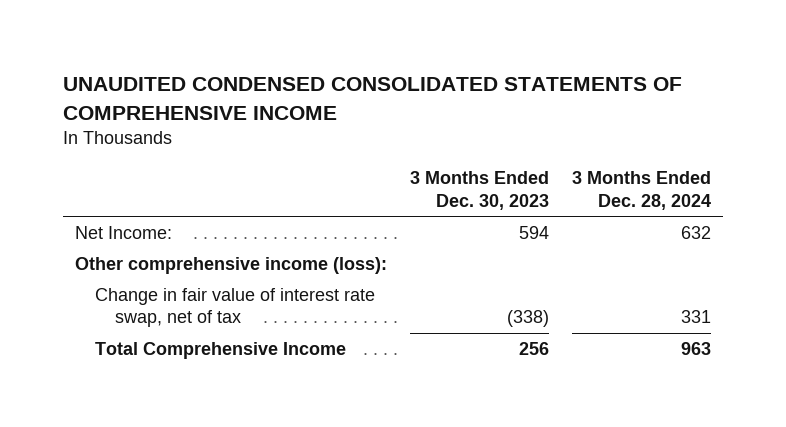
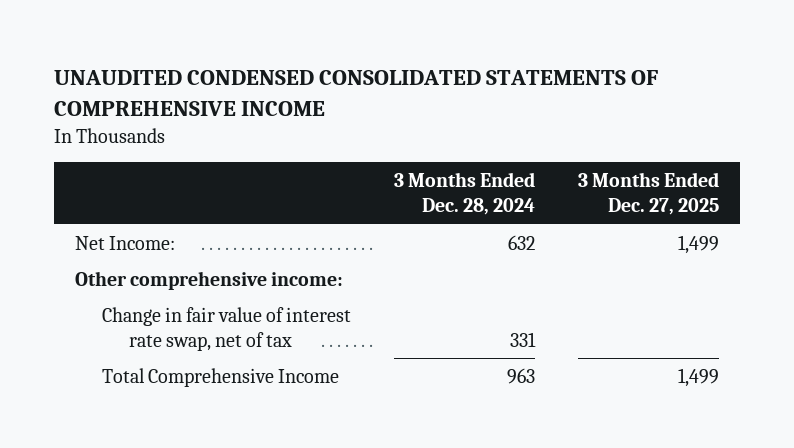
[409,171,549,210] 3 Months Ended Dec. 30, 2023 -> none
none -> [577,172,719,216] 3 Months Ended Dec. 27, 2025
[74,256,387,274] Other comprehensive income (loss): -> [75,270,344,290] Other comprehensive income:

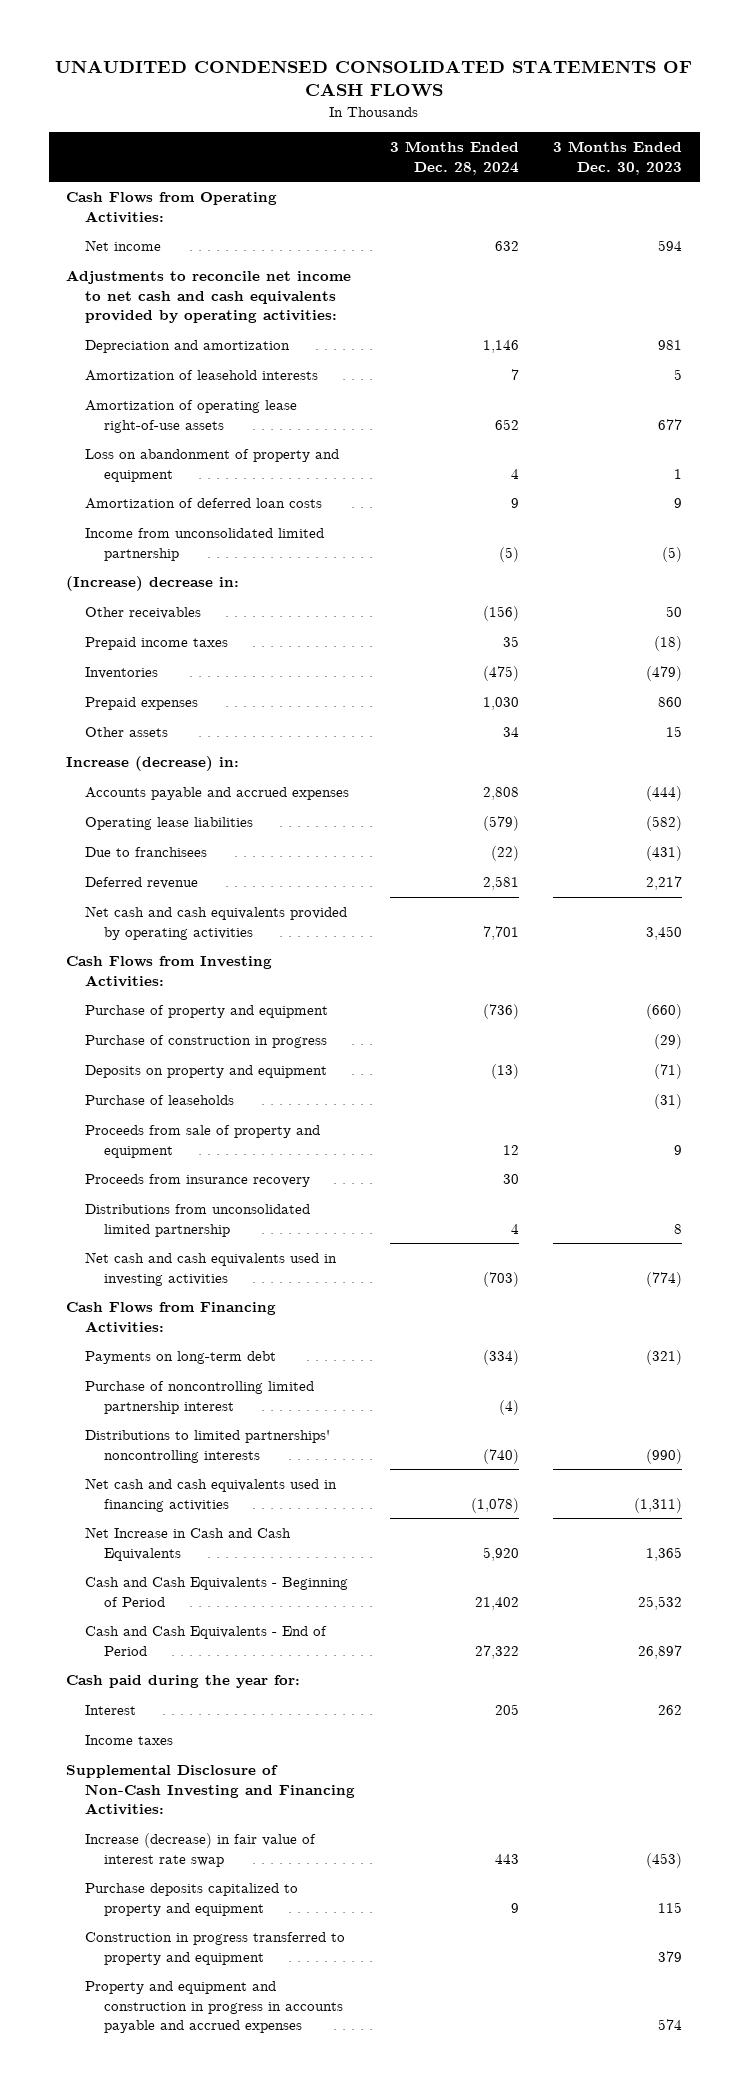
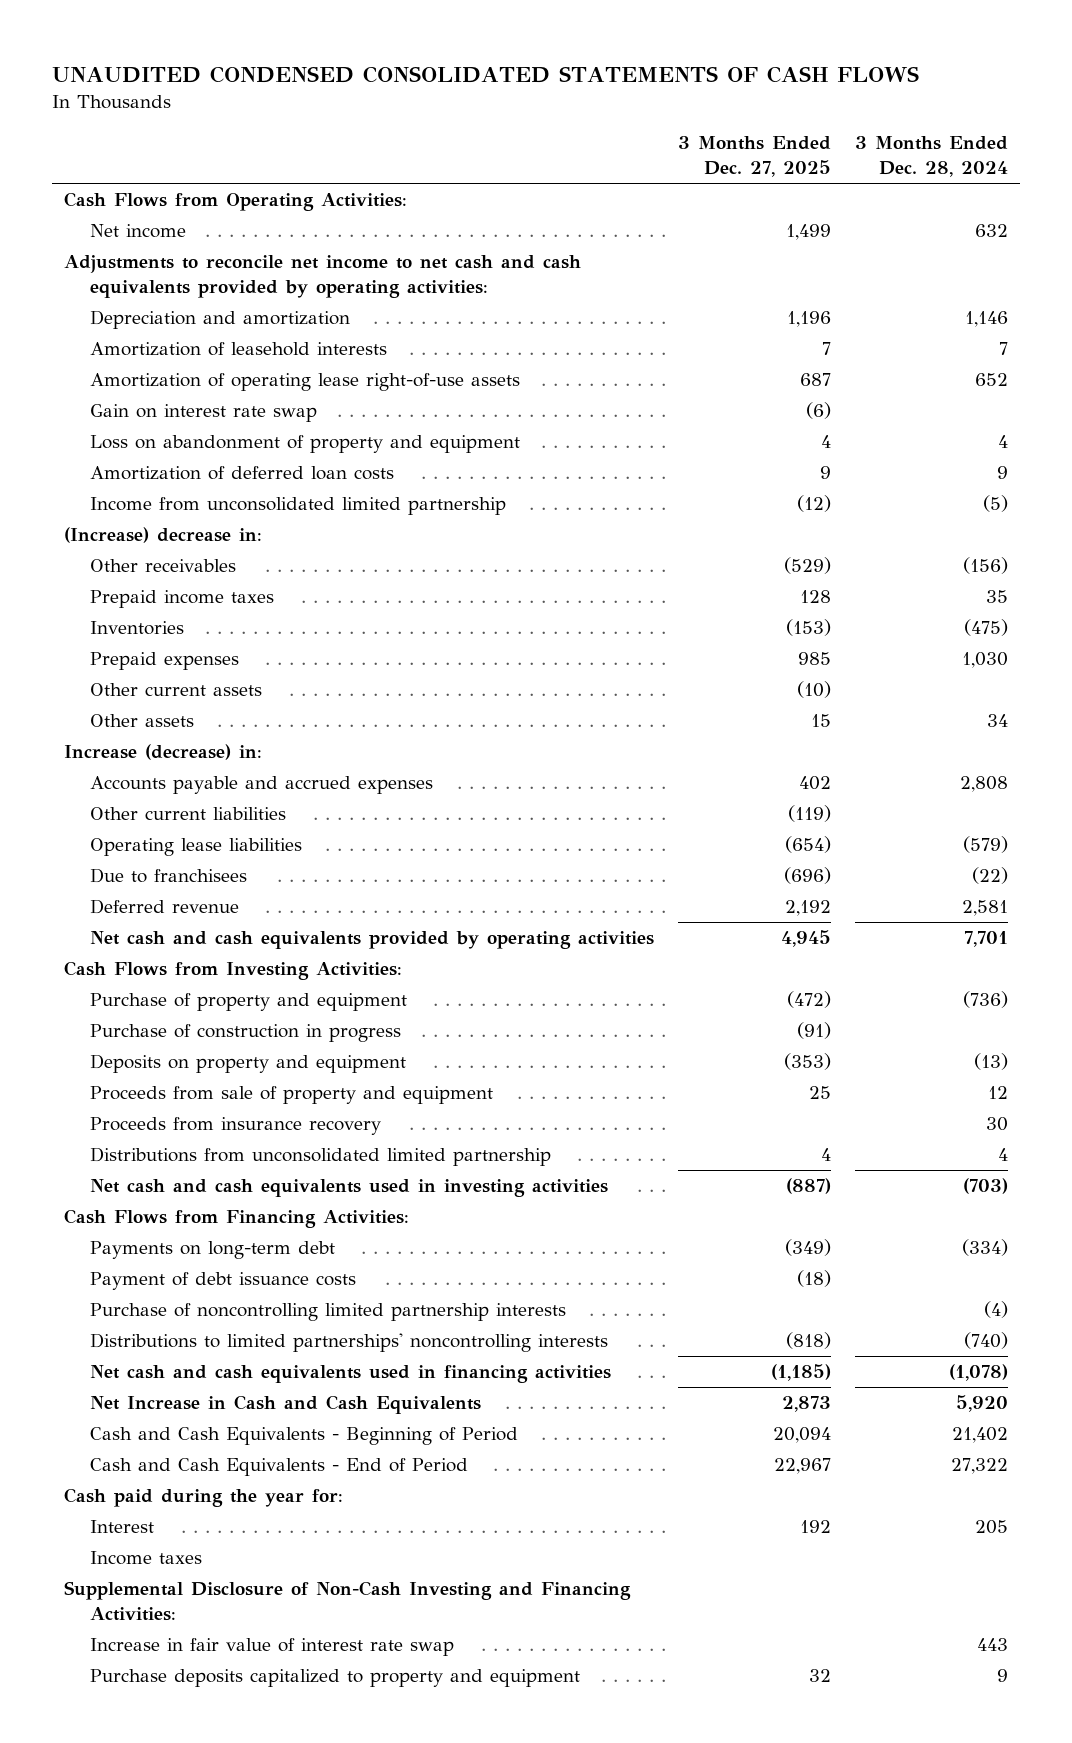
[553,141,683,175] 3 Months Ended Dec. 30, 2023 -> none
none -> [678,136,832,178] 3 Months Ended Dec. 27, 2025
none -> [90,404,318,423] Gain on interest rate swap
none -> [90,683,263,697] Other current assets
none -> [90,807,287,821] Other current liabilities
[85,1095,235,1106] Purchase of leaseholds -> none
none -> [90,1272,357,1291] Payment of debt issuance costs
[85,1381,315,1414] Purchase of noncontrolling limited partnership interest -> [90,1303,567,1322] Purchase of noncontrolling limited partnership interests
[85,1833,317,1867] Increase (decrease) in fair value of interest rate swap -> [90,1638,455,1657] Increase in fair value of interest rate swap
[85,1932,346,1965] Construction in progress transferred to property and equipment -> none
[85,1981,344,2034] Property and equipment and construction in progress in accounts payable and accrued expenses -> none

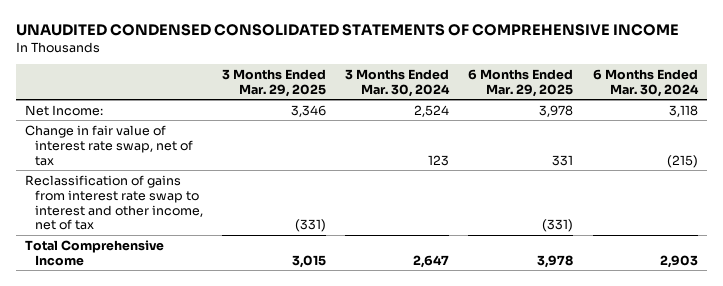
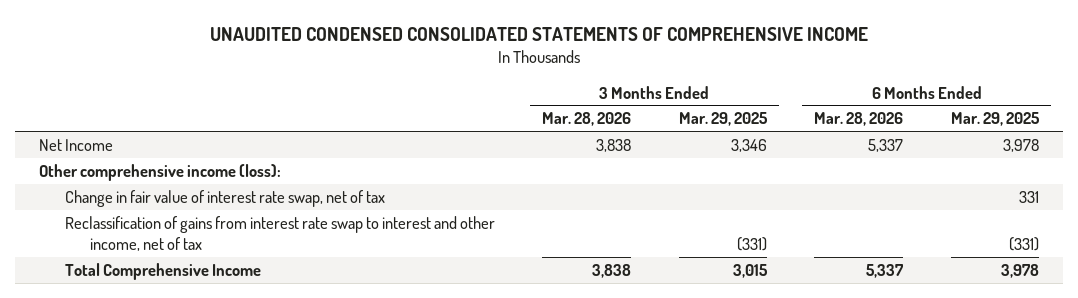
[345,68,451,97] 3 Months Ended Mar. 30, 2024 -> none
[592,68,699,97] 6 Months Ended Mar. 30, 2024 -> none
none -> [542,112,632,127] Mar. 28, 2026
none -> [814,112,904,127] Mar. 28, 2026
[25,104,104,116] Net Income: -> [39,138,114,151] Net Income
none -> [39,163,282,181] Other comprehensive income (loss):

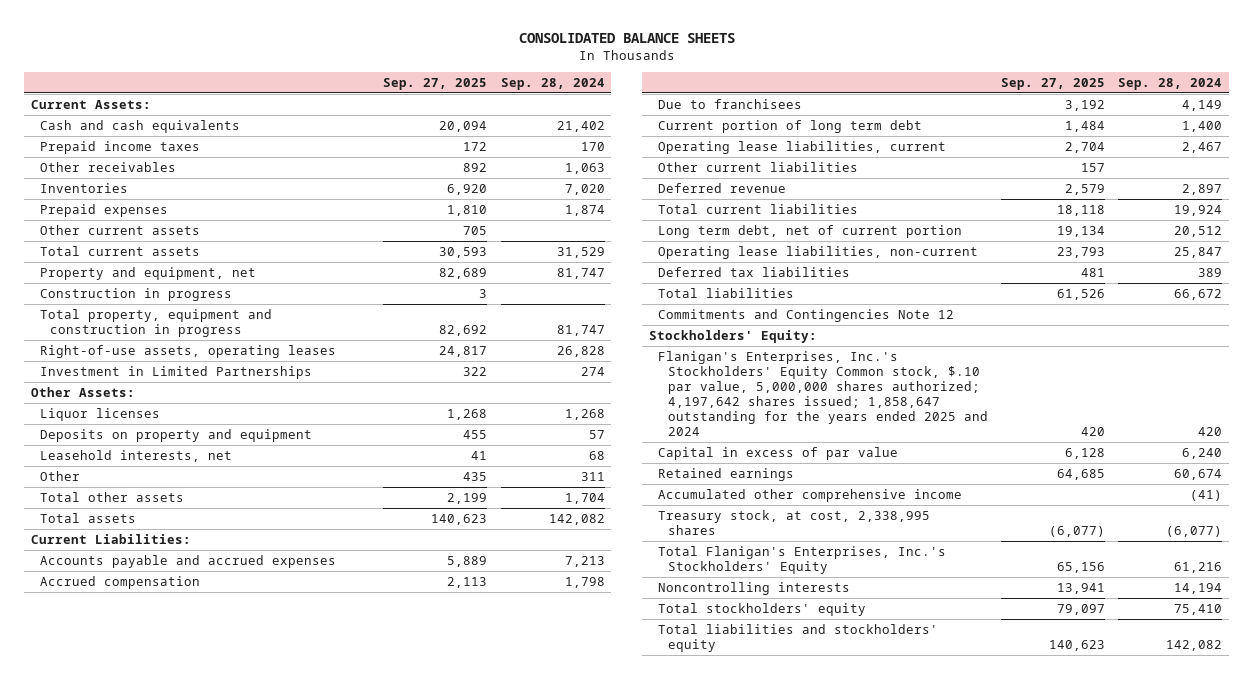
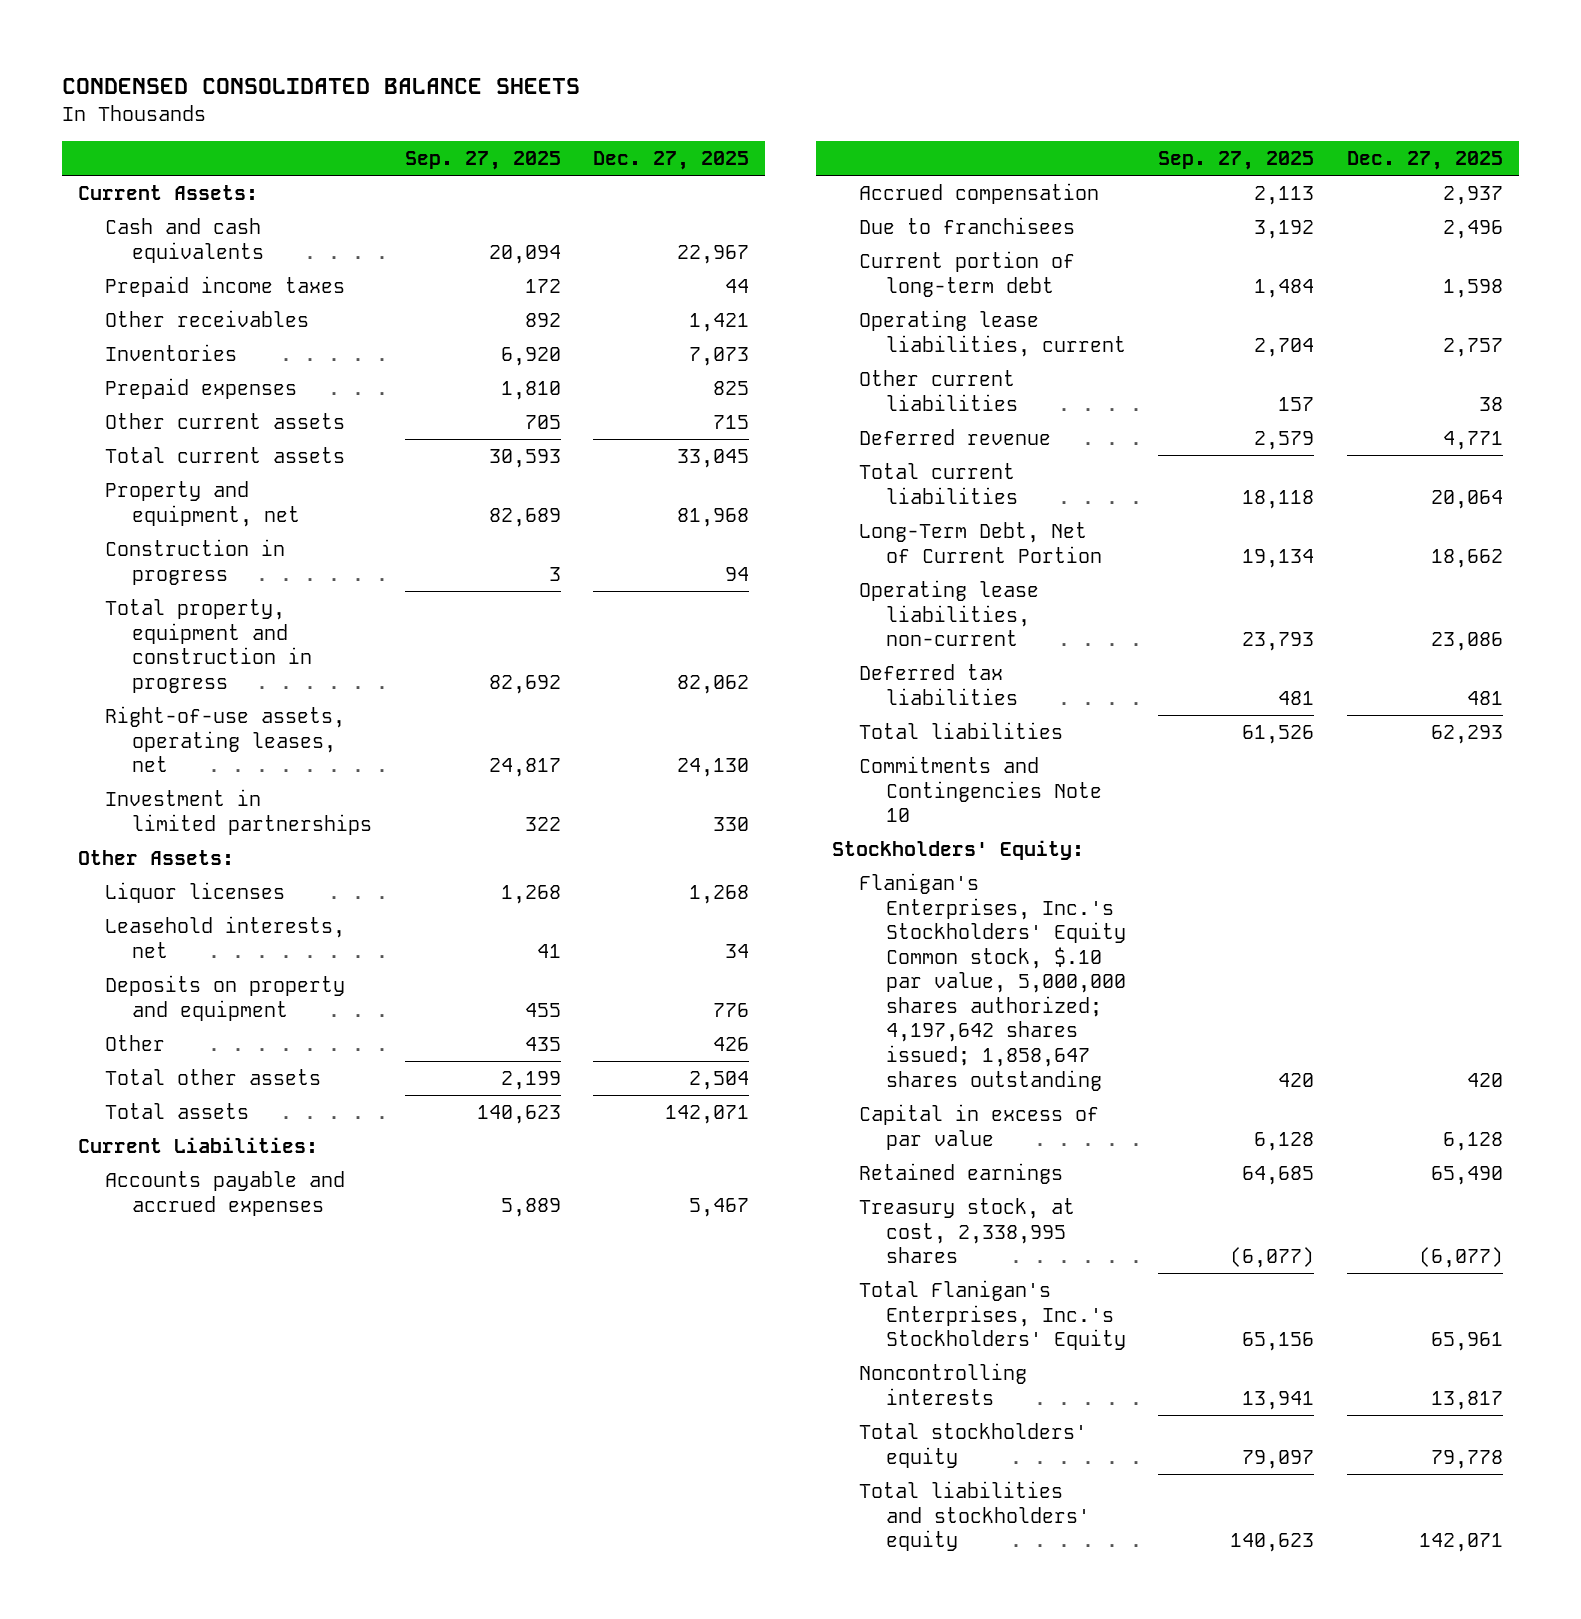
[518,33,735,44] CONSOLIDATED BALANCE SHEETS -> [62,77,581,94] CONDENSED CONSOLIDATED BALANCE SHEETS
[500,77,605,90] Sep. 28, 2024 -> none
none -> [593,151,750,171] Dec. 27, 2025
[40,344,337,358] Right-of-use assets, operating leases -> [105,706,346,773] Right-of-use assets, operating leases, net
[40,365,313,379] Investment in Limited Partnerships -> [105,789,373,835] Investment in limited partnerships
[40,428,313,442] Deposits on property and equipment -> [105,975,346,1021] Deposits on property and equipment
[658,119,923,133] Current portion of long term debt -> [858,251,1075,297] Current portion of long-term debt
[658,224,963,238] Long term debt, net of current portion -> [858,522,1102,563] Long-Term Debt, Net of Current Portion
[658,308,955,322] Commitments and Contingencies Note 12 -> [858,756,1102,823] Commitments and Contingencies Note 10
[658,350,988,436] Flanigan's Enterprises, Inc.'s Stockholders' Equity Common stock, $.10 par value, 5,000,000 shares authorized; 4,197,642 shares issued; 1,858,647 outstanding for the years ended 2025 and 2024 -> [858,873,1126,1091] Flanigan's Enterprises, Inc.'s Stockholders' Equity Common stock, $.10 par value, 5,000,000 shares authorized; 4,197,642 shares issued; 1,858,647 shares outstanding
[658,488,963,502] Accumulated other comprehensive income -> none

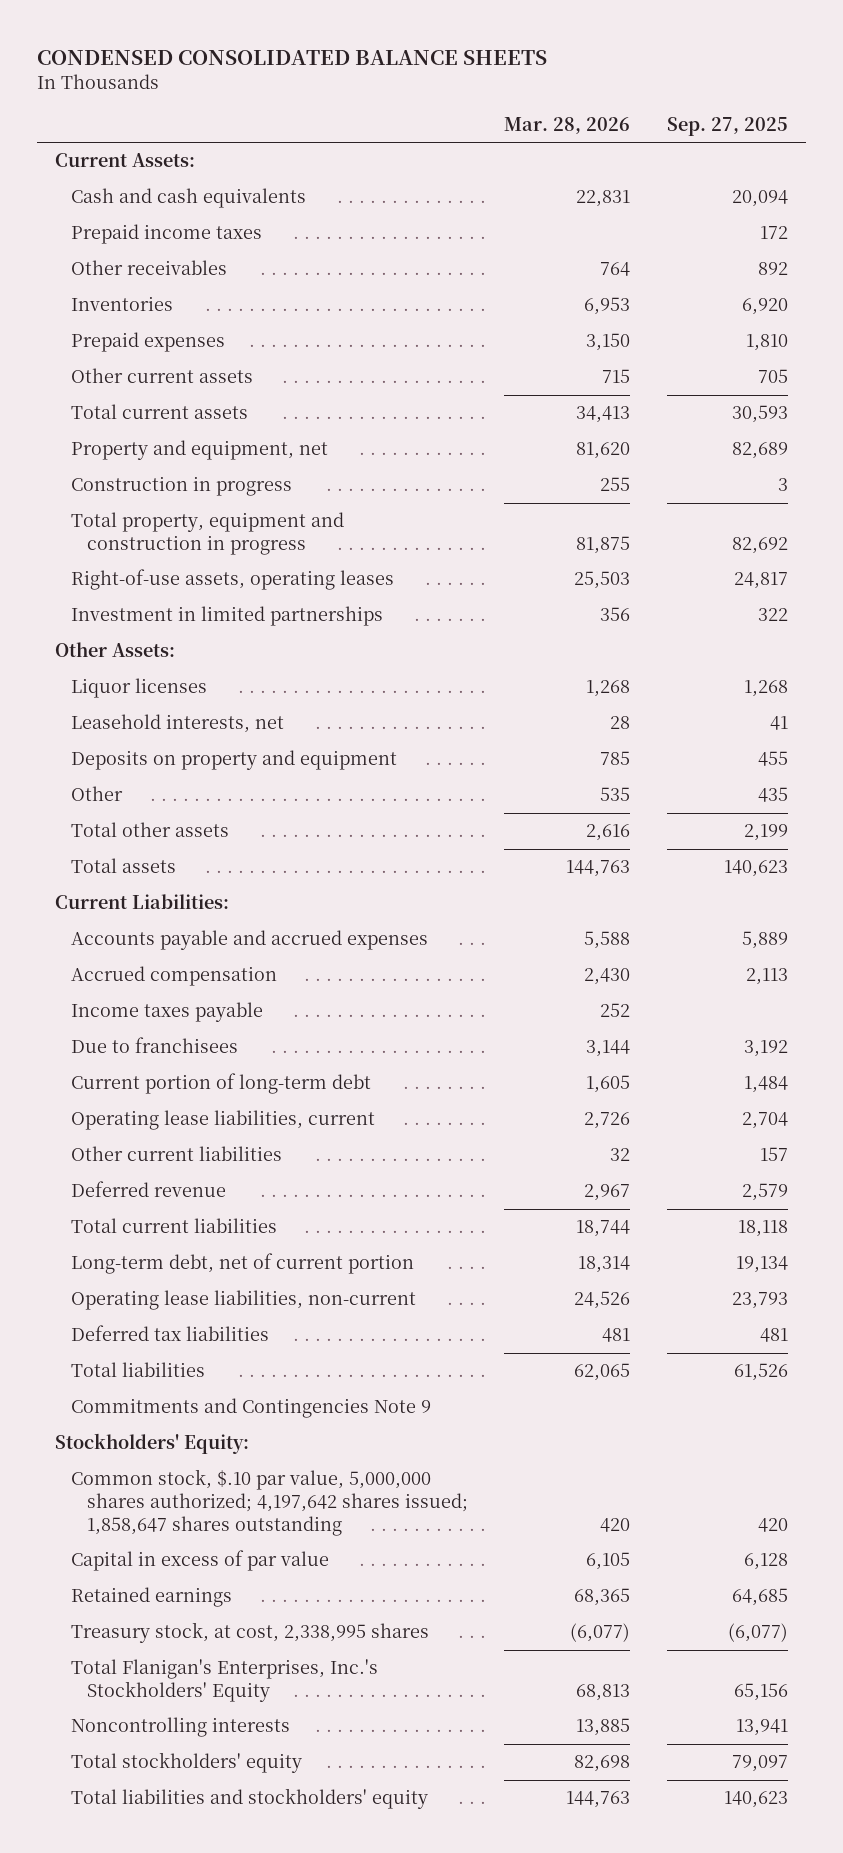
[593,151,750,171] Dec. 27, 2025 -> none
none -> [504,117,631,135] Mar. 28, 2026
[105,706,346,773] Right-of-use assets, operating leases, net -> [70,569,394,591] Right-of-use assets, operating leases
none -> [70,1002,263,1023] Income taxes payable
[858,522,1102,563] Long-Term Debt, Net of Current Portion -> [70,1253,414,1275] Long-term debt, net of current portion
[858,756,1102,823] Commitments and Contingencies Note 10 -> [70,1398,431,1419] Commitments and Contingencies Note 9
[858,873,1126,1091] Flanigan's Enterprises, Inc.'s Stockholders' Equity Common stock, $.10 par value, 5,000,000 shares authorized; 4,197,642 shares issued; 1,858,647 shares outstanding -> [70,1469,468,1536] Common stock, $.10 par value, 5,000,000 shares authorized; 4,197,642 shares issued; 1,858,647 shares outstanding

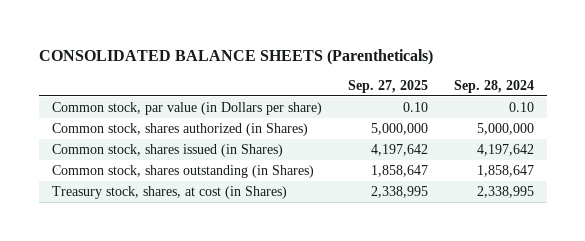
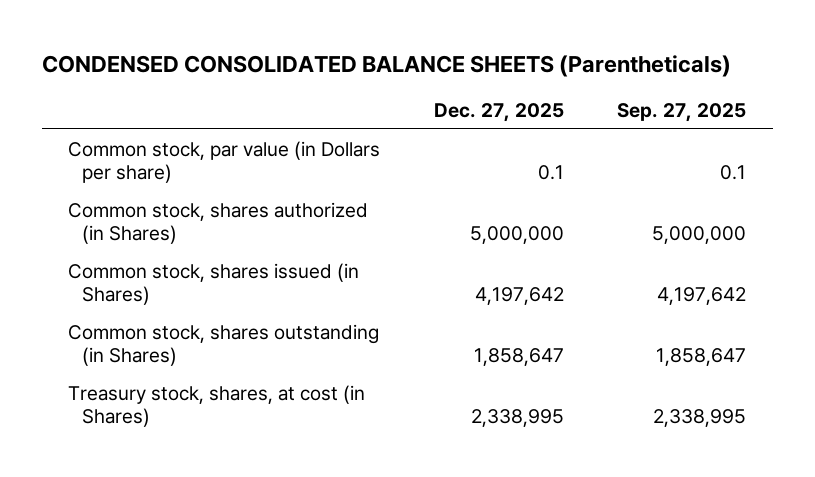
[38,48,433,65] CONSOLIDATED BALANCE SHEETS (Parentheticals) -> [41,54,731,77] CONDENSED CONSOLIDATED BALANCE SHEETS (Parentheticals)
[453,79,534,93] Sep. 28, 2024 -> none
none -> [433,102,564,122] Dec. 27, 2025
[402,102,428,113] 0.10 -> [720,165,747,181] 0.1

